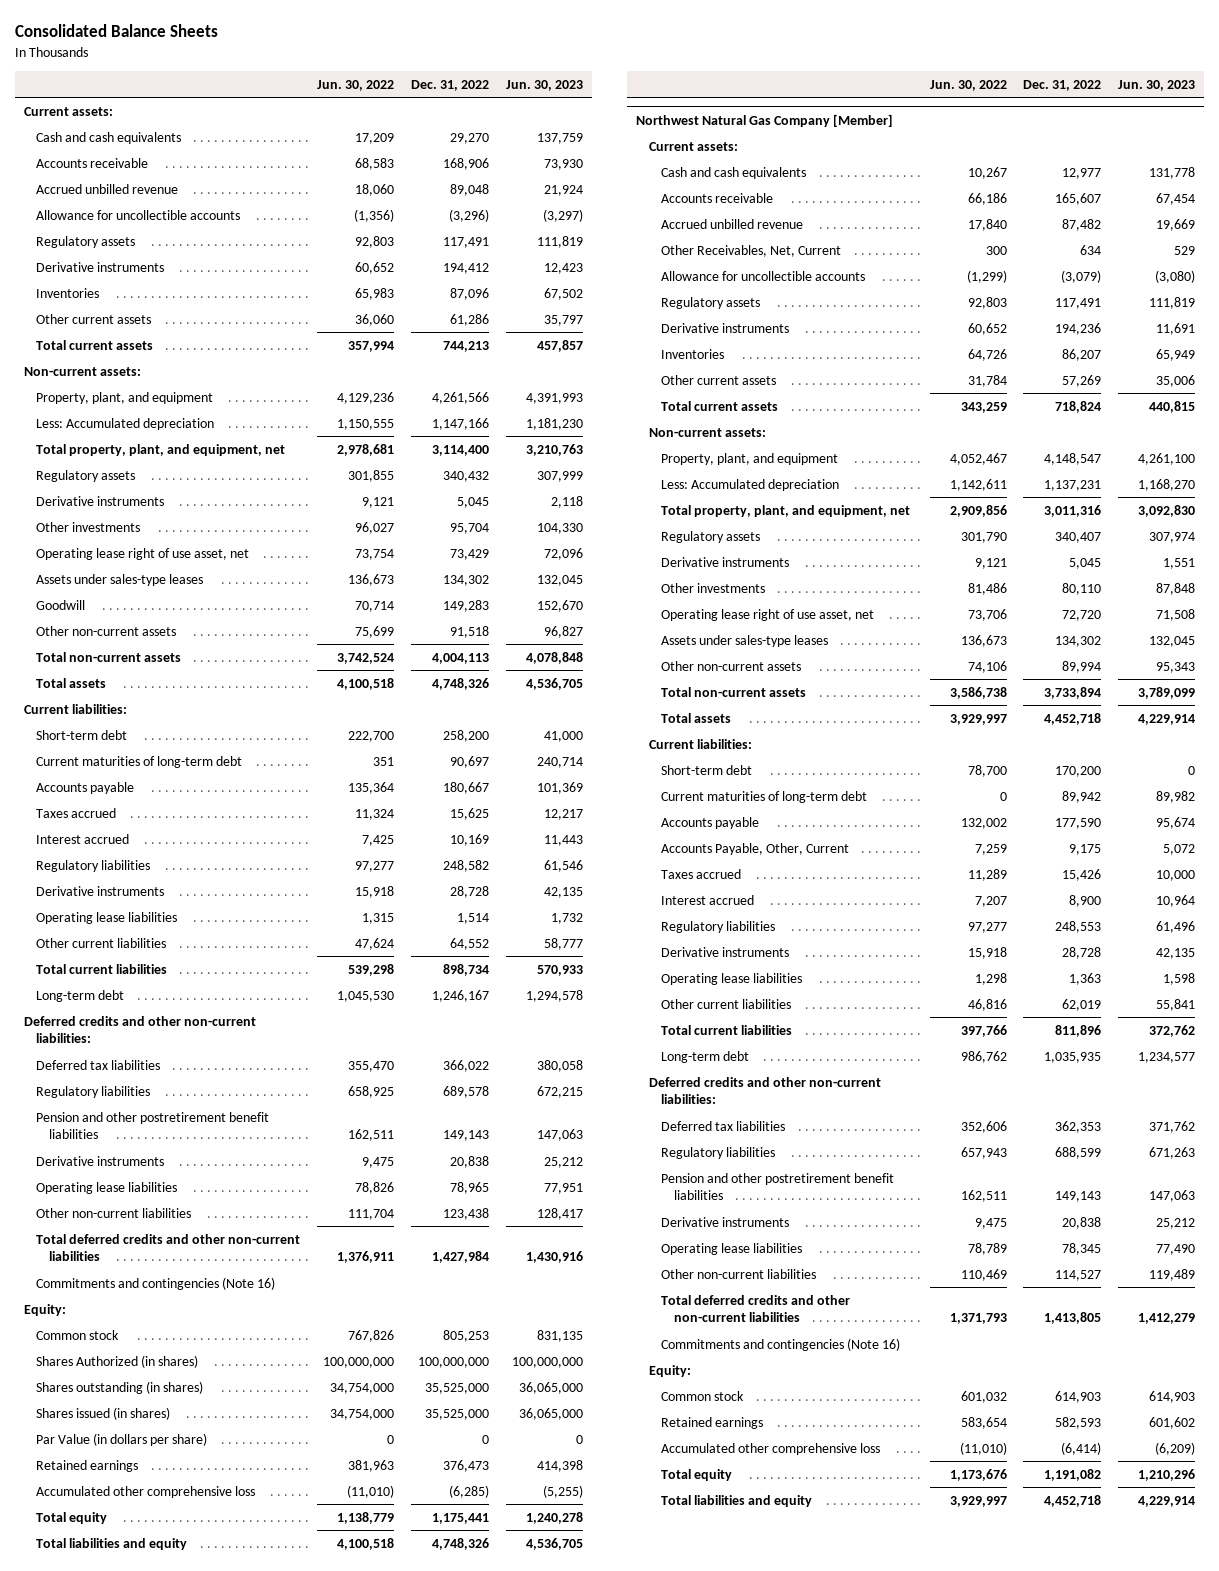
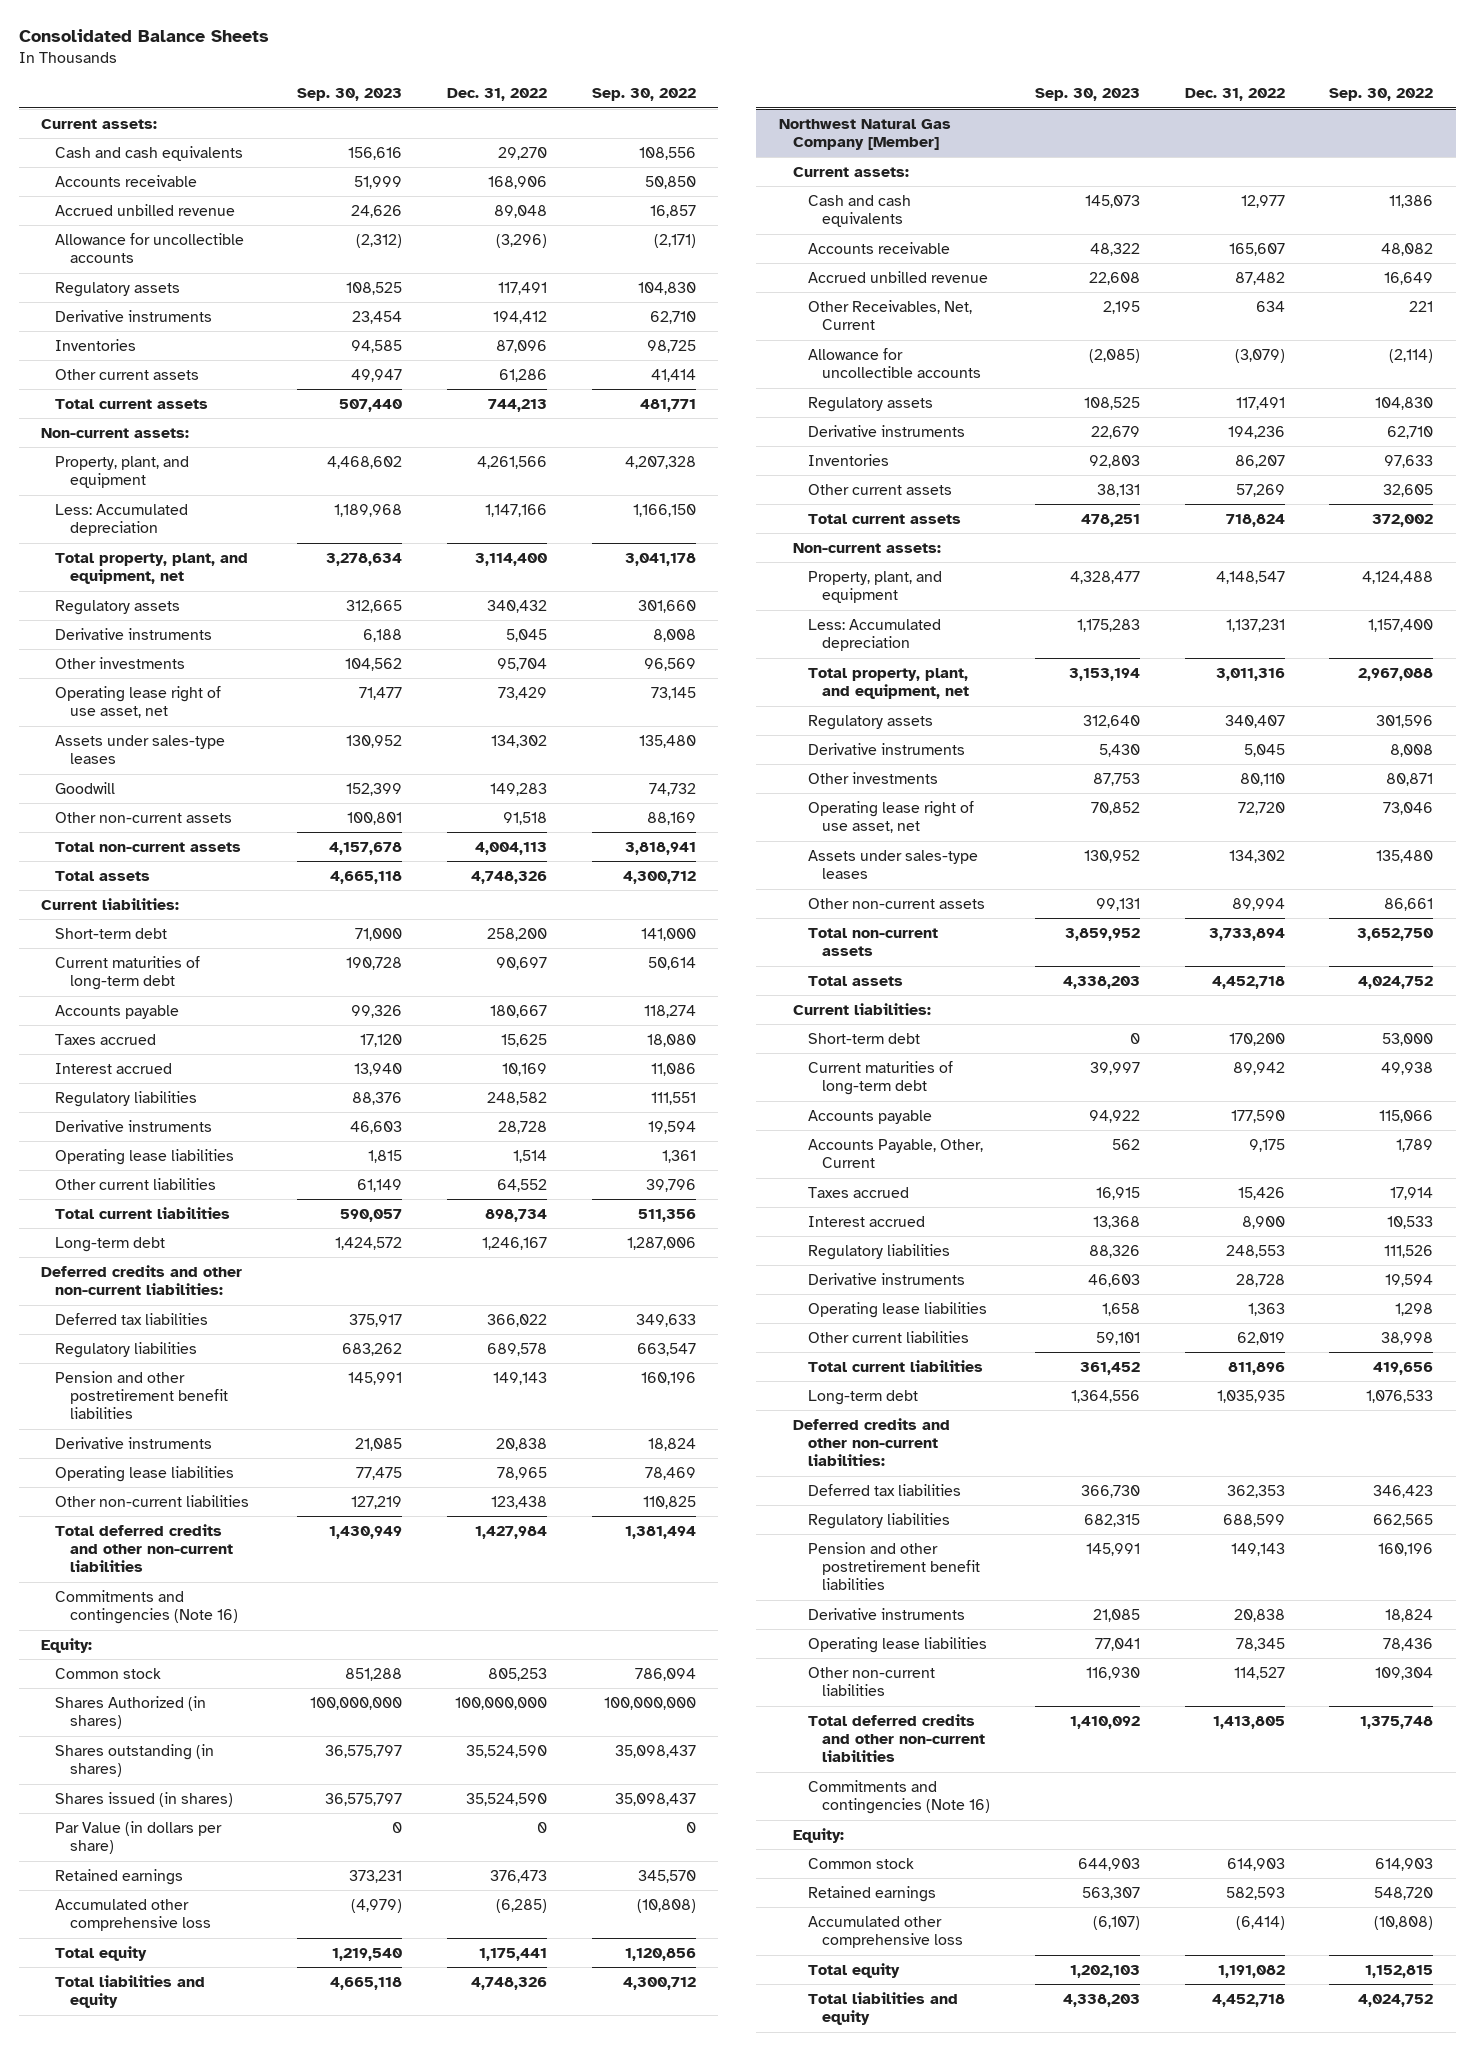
[317,79,395,91] Jun. 30, 2022 -> none
[506,79,584,91] Jun. 30, 2023 -> none
none -> [297,88,403,102] Sep. 30, 2023
none -> [591,88,696,102] Sep. 30, 2022
[425,1382,490,1394] 35,525,000 -> [465,1744,547,1758] 35,524,590
[425,1408,490,1420] 35,525,000 -> [465,1792,547,1806] 35,524,590

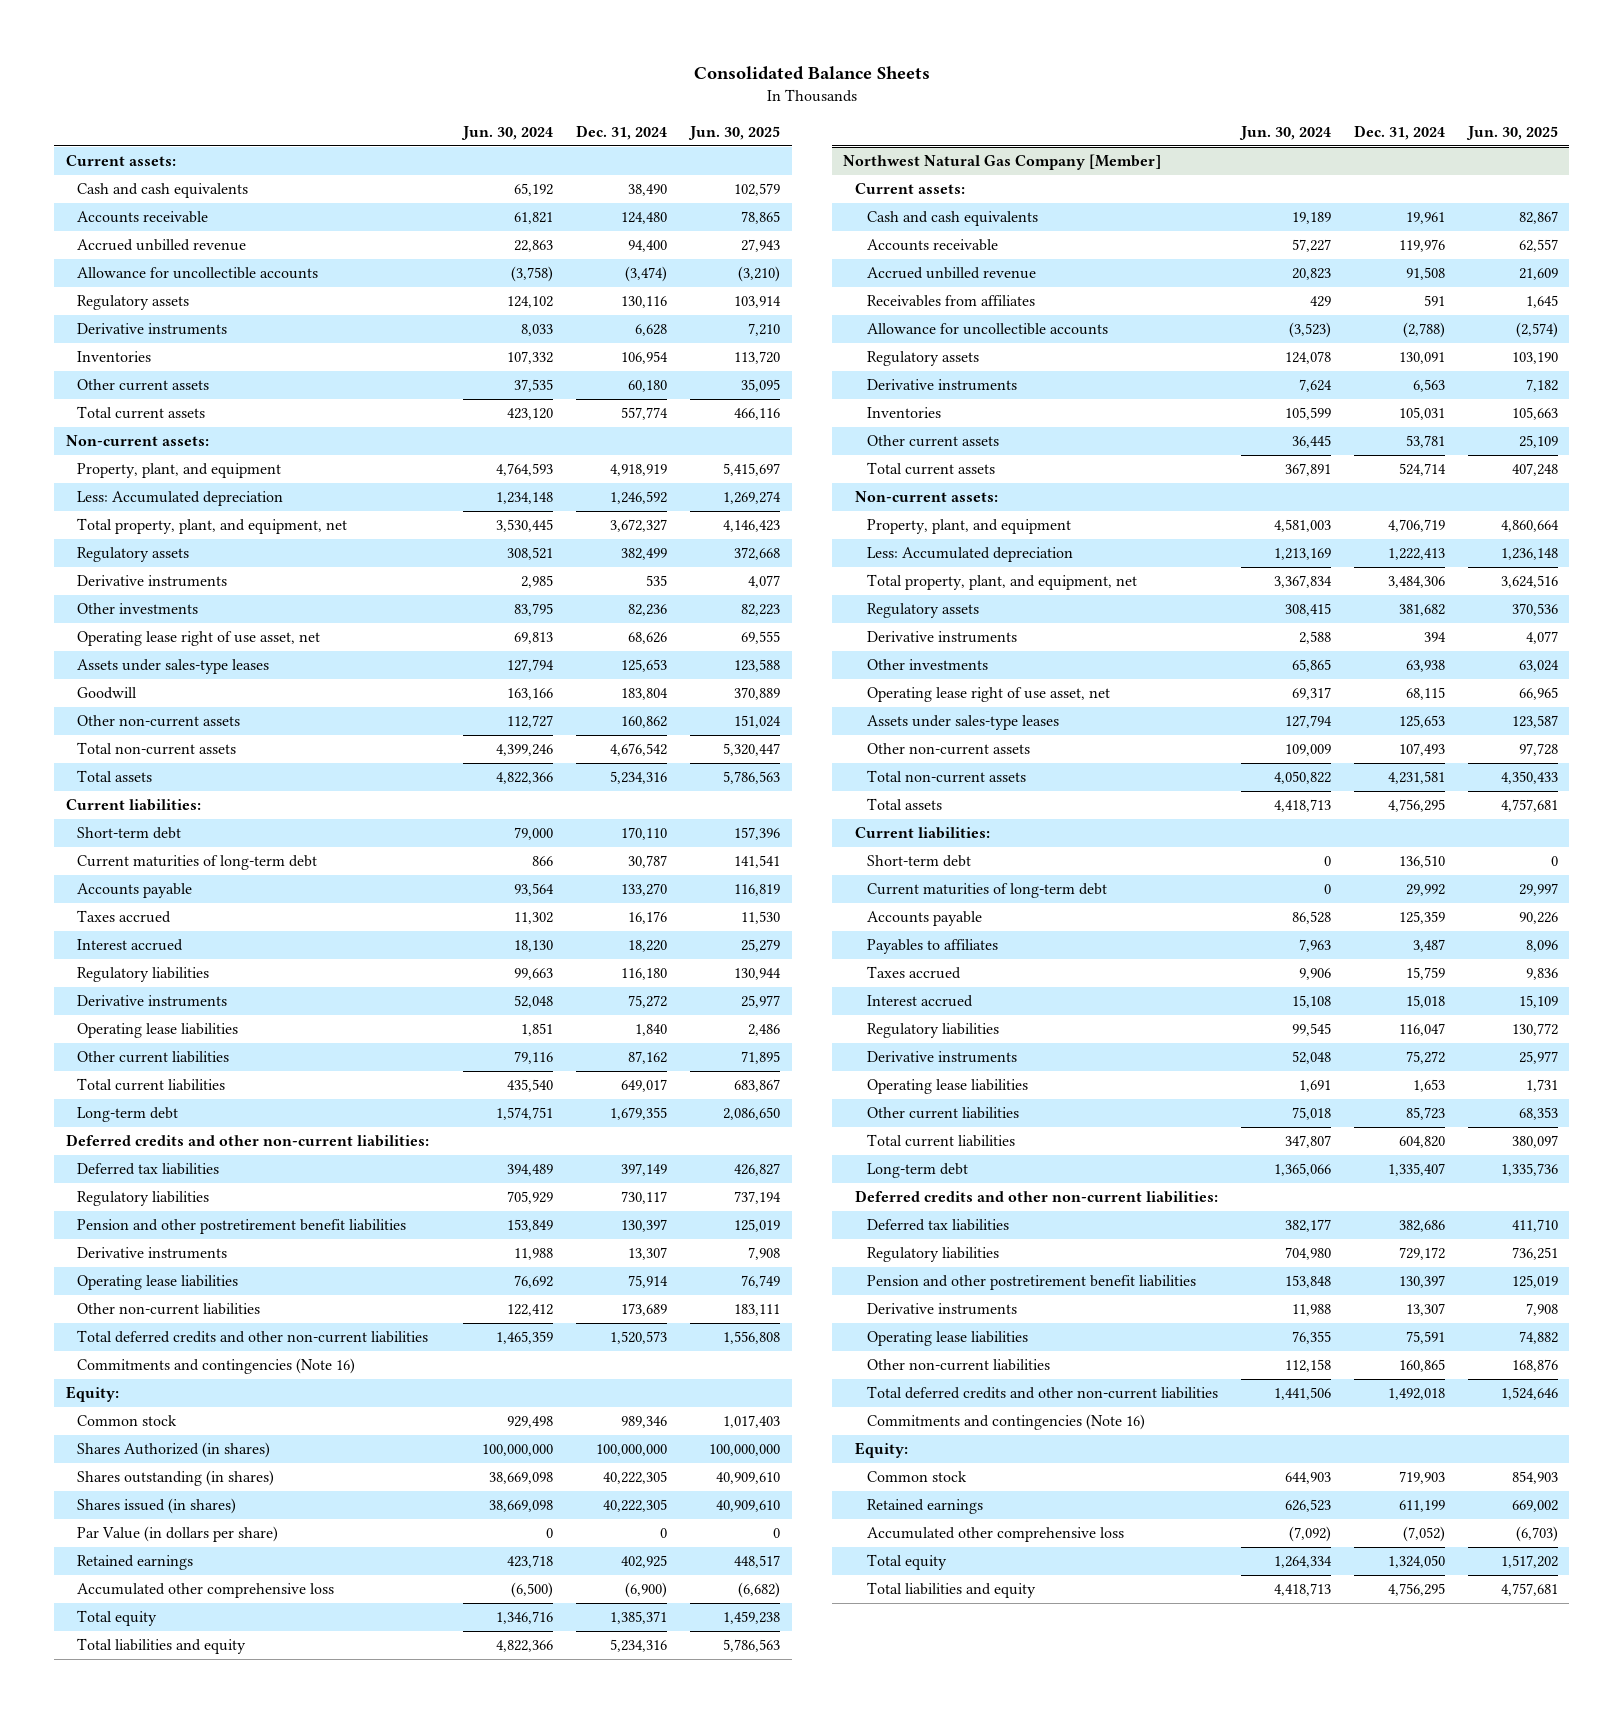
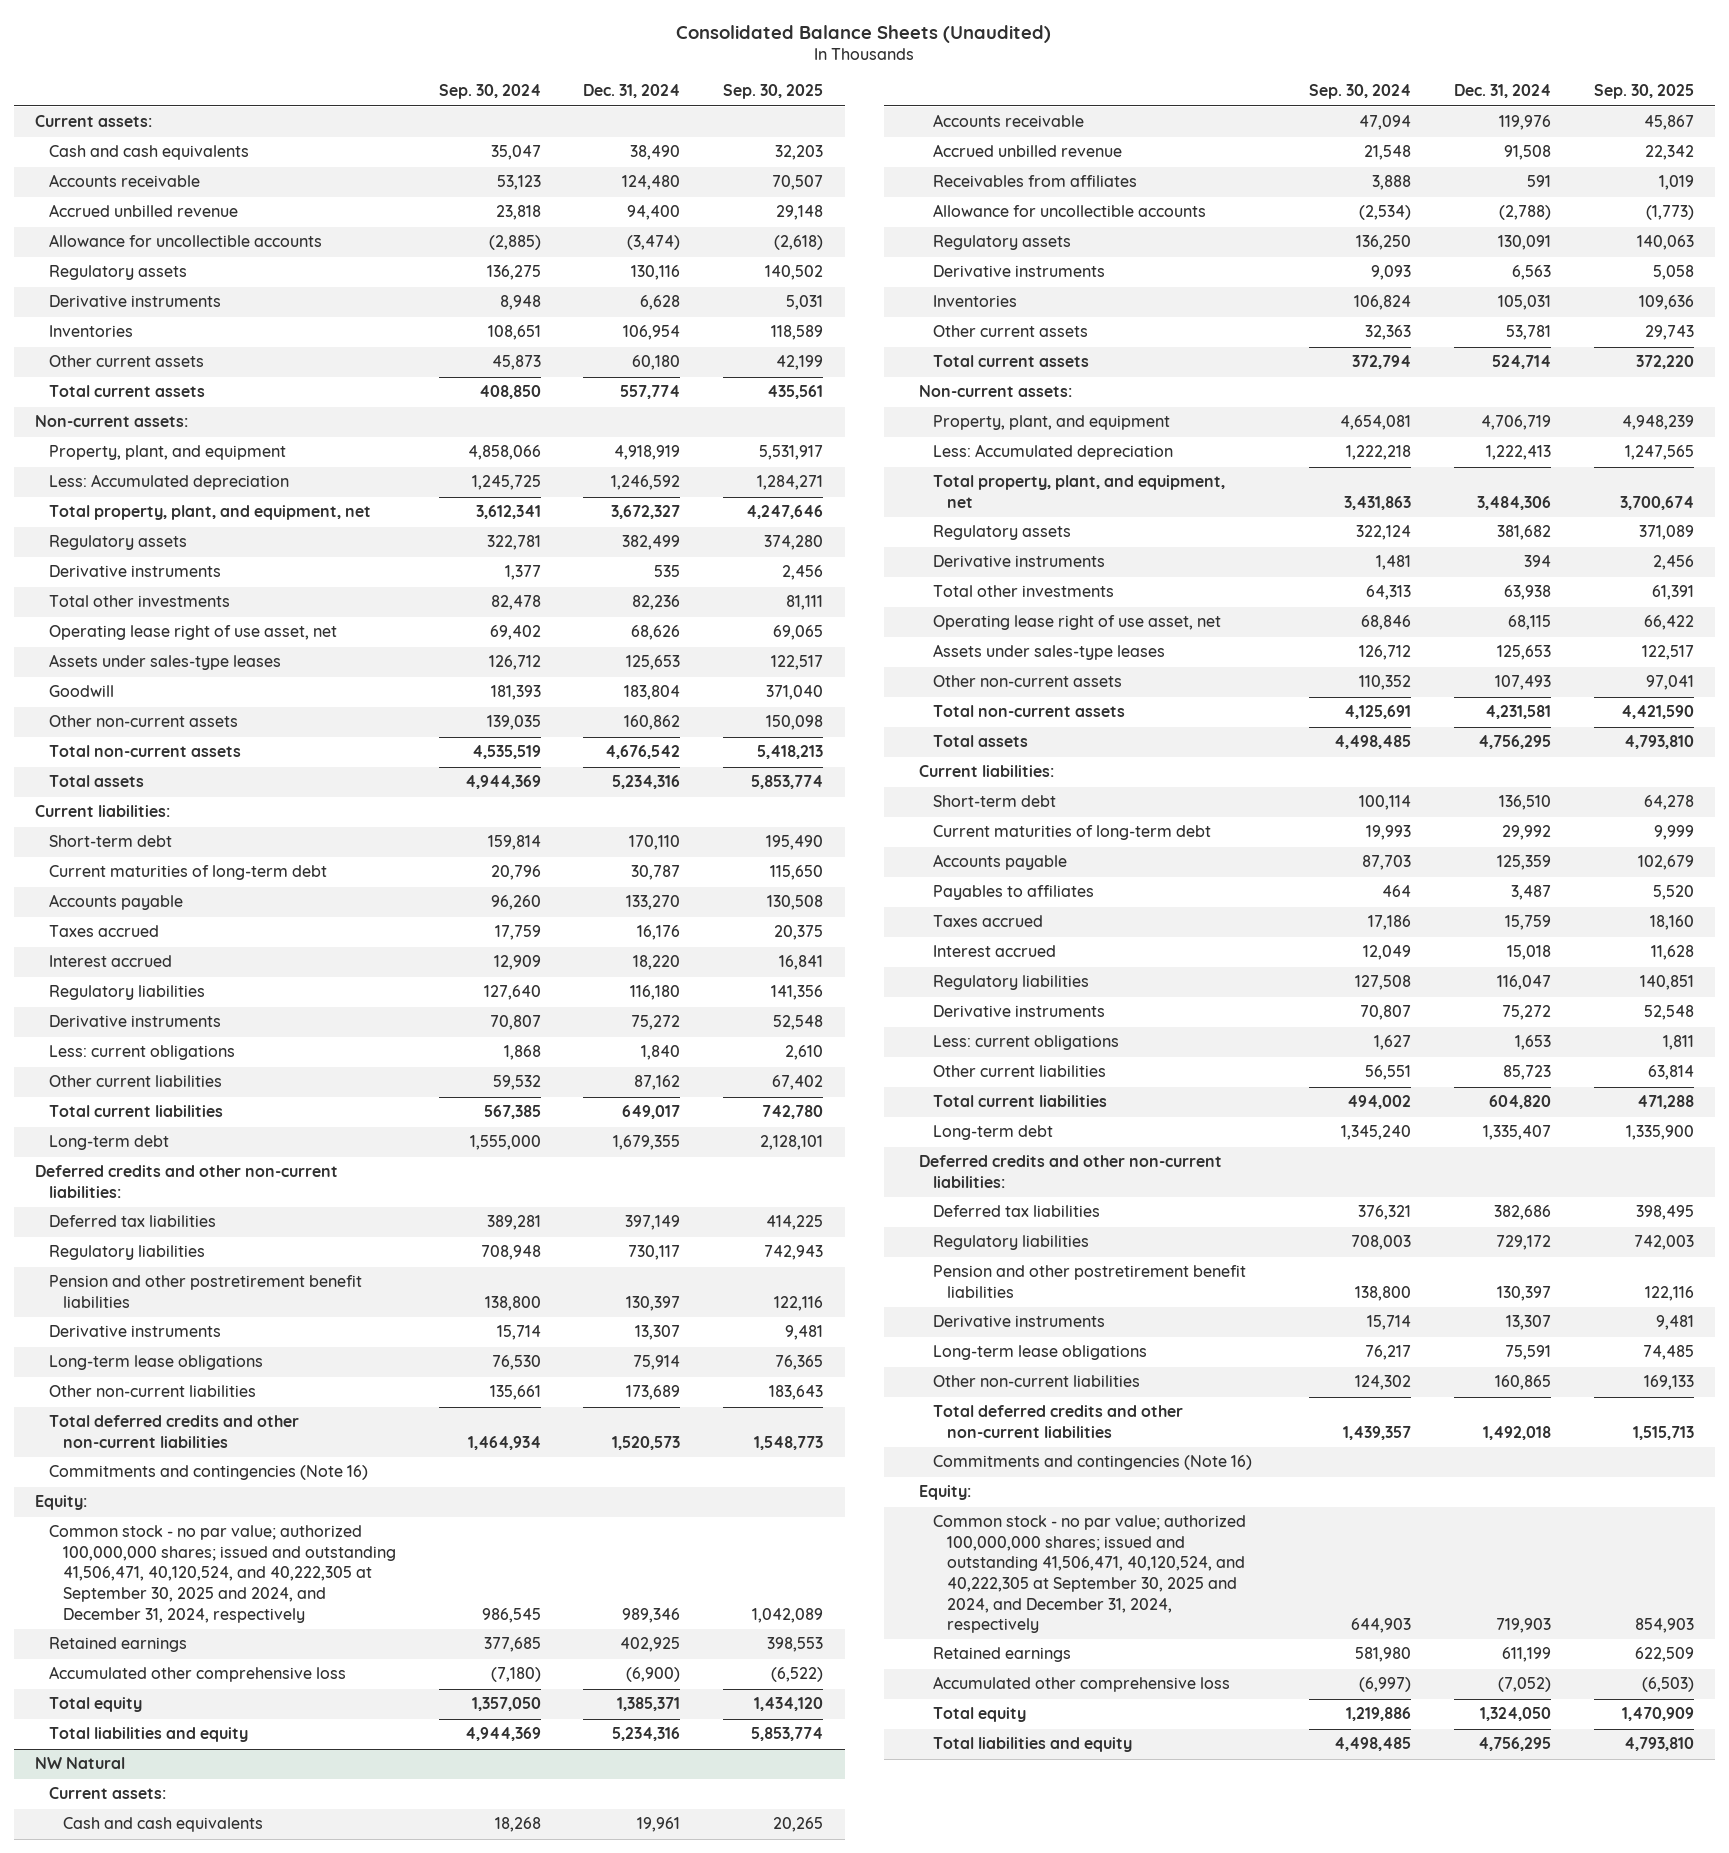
[693,66,930,81] Consolidated Balance Sheets -> [676,24,1052,43] Consolidated Balance Sheets (Unaudited)
[461,125,554,140] Jun. 30, 2024 -> none
[688,125,781,140] Jun. 30, 2025 -> none
none -> [438,84,541,100] Sep. 30, 2024
none -> [723,84,824,100] Sep. 30, 2025
[77,603,199,615] Other investments -> [48,595,230,608] Total other investments
[77,1023,239,1039] Operating lease liabilities -> [48,1045,235,1061] Less: current obligations
[77,1275,239,1291] Operating lease liabilities -> [48,1355,263,1371] Long-term lease obligations
[77,1442,271,1459] Shares Authorized (in shares) -> none
[77,1470,275,1487] Shares outstanding (in shares) -> none
[77,1498,237,1515] Shares issued (in shares) -> none
[77,1526,279,1543] Par Value (in dollars per share) -> none
[77,1415,178,1427] Common stock -> [48,1525,396,1623] Common stock - no par value; authorized 100,000,000 shares; issued and outstanding 41,506,471, 40,120,524, and 40,222,305 at September 30, 2025 and 2024, and December 31, 2024, respectively
[843,154,1162,171] Northwest Natural Gas Company [Member] -> [35,1757,126,1770] NW Natural
[866,659,988,671] Other investments -> [933,585,1115,598] Total other investments
[866,1079,1028,1095] Operating lease liabilities -> [933,1035,1120,1051] Less: current obligations
[866,1331,1028,1347] Operating lease liabilities -> [933,1345,1148,1361] Long-term lease obligations
[866,1471,967,1483] Common stock -> [933,1515,1247,1634] Common stock - no par value; authorized 100,000,000 shares; issued and outstanding 41,506,471, 40,120,524, and 40,222,305 at September 30, 2025 and 2024, and December 31, 2024, respectively

